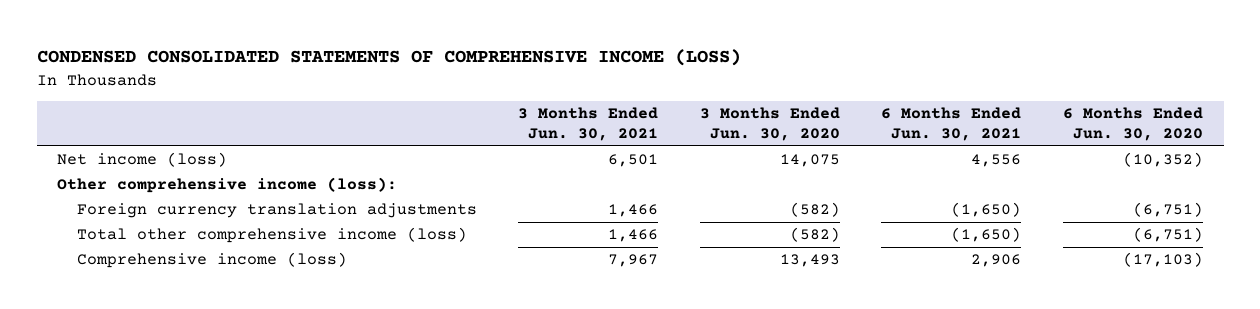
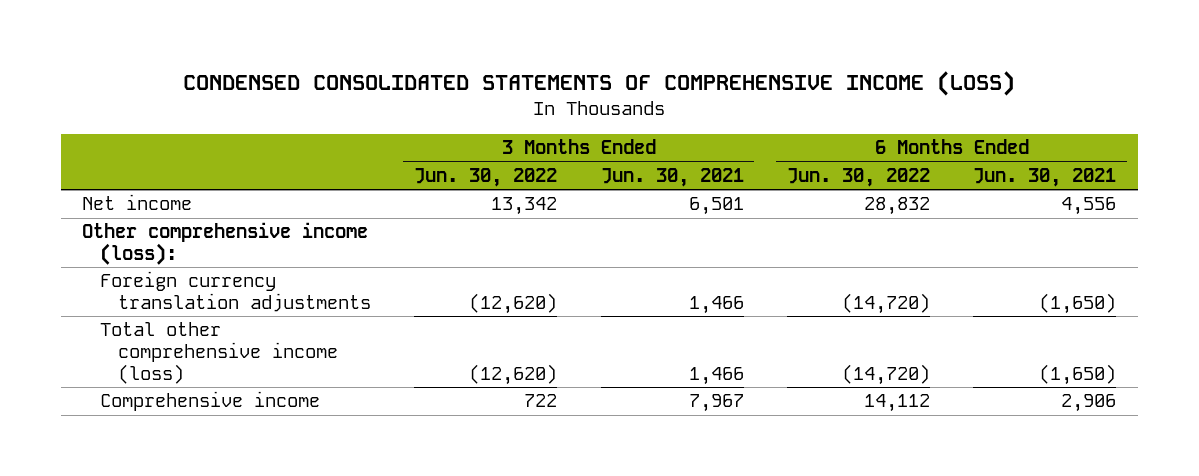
[699,107,840,141] 3 Months Ended Jun. 30, 2020 -> none
[1062,107,1203,141] 6 Months Ended Jun. 30, 2020 -> none
none -> [414,167,558,187] Jun. 30, 2022
none -> [786,167,930,187] Jun. 30, 2022
[57,152,228,168] Net income (loss) -> [82,194,193,211] Net income
[76,252,347,269] Comprehensive income (loss) -> [100,391,321,412] Comprehensive income

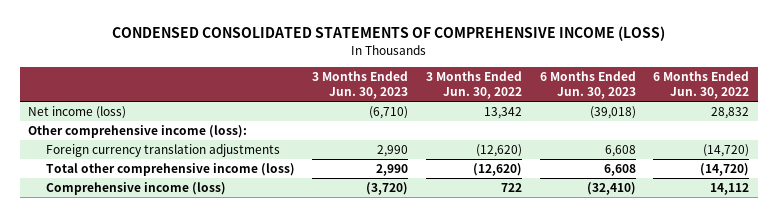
[600,167,744,187] Jun. 30, 2021 -> none
[973,167,1117,187] Jun. 30, 2021 -> none
none -> [312,70,409,99] 3 Months Ended Jun. 30, 2023
none -> [539,70,636,99] 6 Months Ended Jun. 30, 2023
[82,194,193,211] Net income -> [28,105,127,119] Net income (loss)
[100,391,321,412] Comprehensive income -> [45,181,226,195] Comprehensive income (loss)

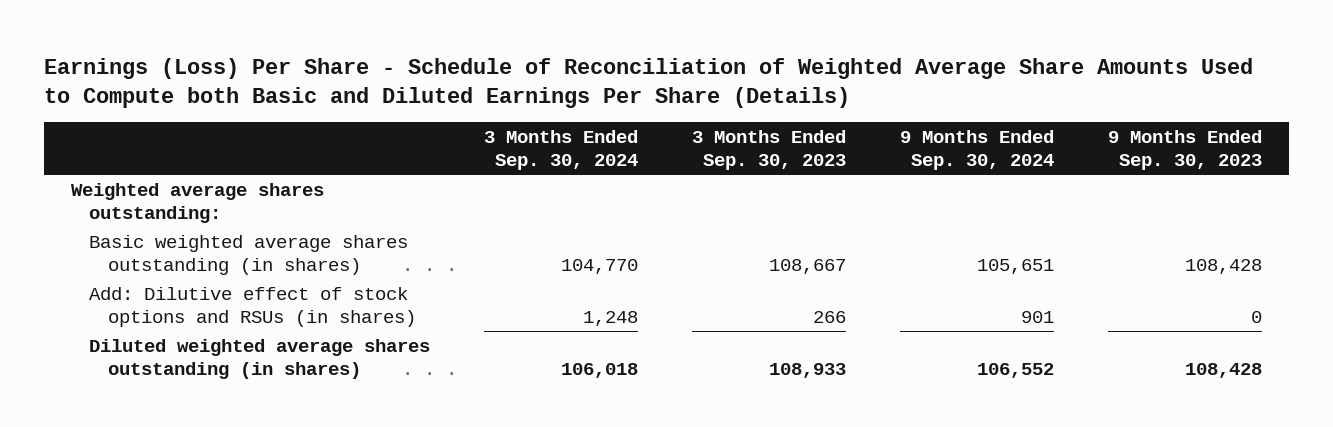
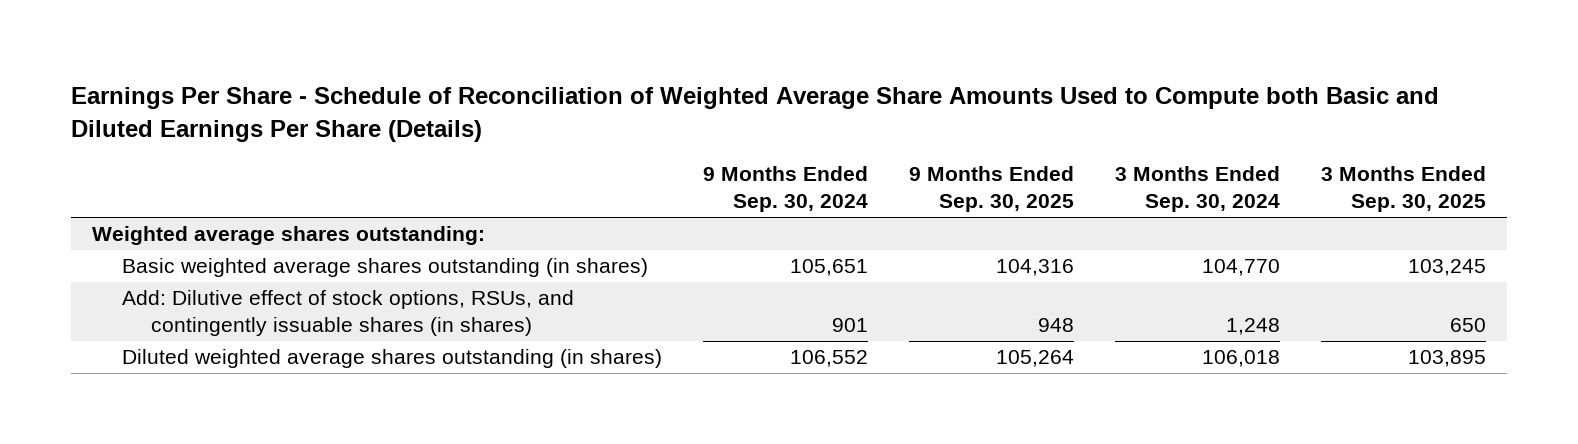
[44,57,1254,109] Earnings (Loss) Per Share - Schedule of Reconciliation of Weighted Average Share Amounts Used to Compute both Basic and Diluted Earnings Per Share (Details) -> [71,87,1440,142] Earnings Per Share - Schedule of Reconciliation of Weighted Average Share Amounts Used to Compute both Basic and Diluted Earnings Per Share (Details)
[692,129,847,170] 3 Months Ended Sep. 30, 2023 -> none
[1107,129,1262,170] 9 Months Ended Sep. 30, 2023 -> none
none -> [908,166,1074,213] 9 Months Ended Sep. 30, 2025
none -> [1321,166,1487,213] 3 Months Ended Sep. 30, 2025
[89,286,416,327] Add: Dilutive effect of stock options and RSUs (in shares) -> [121,290,574,337] Add: Dilutive effect of stock options, RSUs, and contingently issuable shares (in shares)

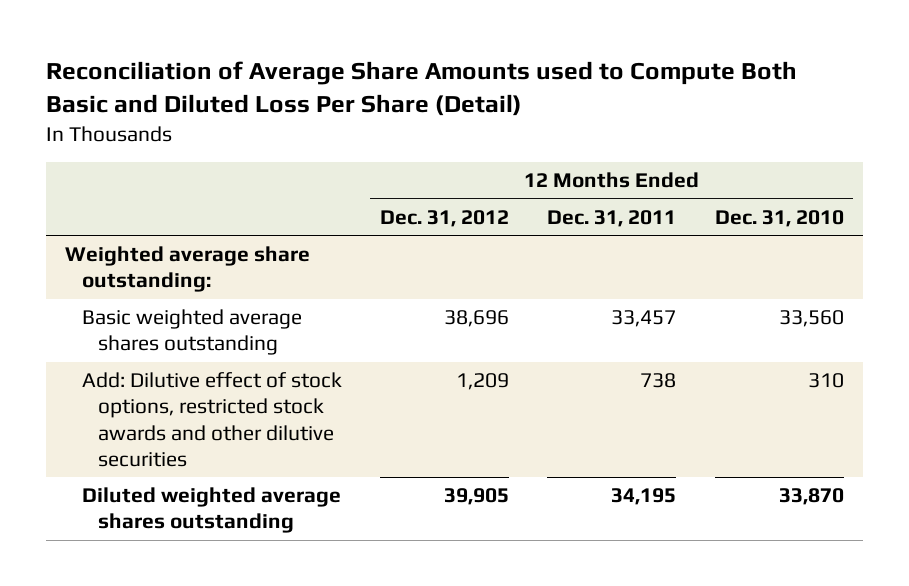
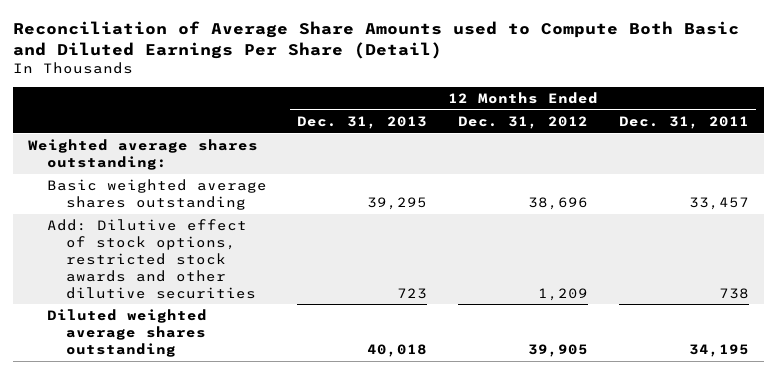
[46,61,798,116] Reconciliation of Average Share Amounts used to Compute Both Basic and Diluted Loss Per Share (Detail) -> [12,20,739,59] Reconciliation of Average Share Amounts used to Compute Both Basic and Diluted Earnings Per Share (Detail)
[714,209,844,227] Dec. 31, 2010 -> none
none -> [297,116,428,130] Dec. 31, 2013
[65,246,311,293] Weighted average share outstanding: -> [27,139,258,171] Weighted average shares outstanding:

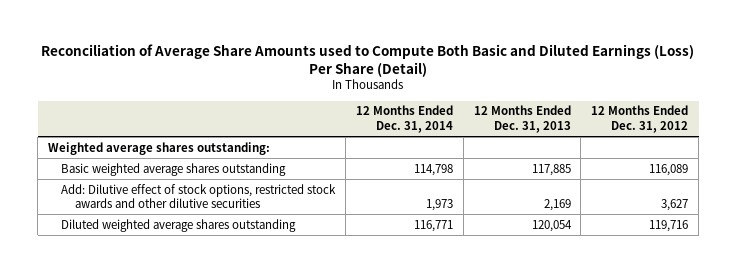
[12,20,739,59] Reconciliation of Average Share Amounts used to Compute Both Basic and Diluted Earnings Per Share (Detail) -> [41,43,695,77] Reconciliation of Average Share Amounts used to Compute Both Basic and Diluted Earnings (Loss) Per Share (Detail)
[618,116,749,130] Dec. 31, 2011 -> none
none -> [356,105,454,133] 12 Months Ended Dec. 31, 2014
[367,197,428,211] 39,295 -> [531,163,571,176] 117,885
[528,197,589,211] 38,696 -> [649,163,689,176] 116,089
[397,287,428,299] 723 -> [543,199,571,212] 2,169
[538,287,589,301] 1,209 -> [661,199,689,212] 3,627
[367,344,428,358] 40,018 -> [531,219,572,232] 120,054
[528,344,589,358] 39,905 -> [649,219,689,232] 119,716

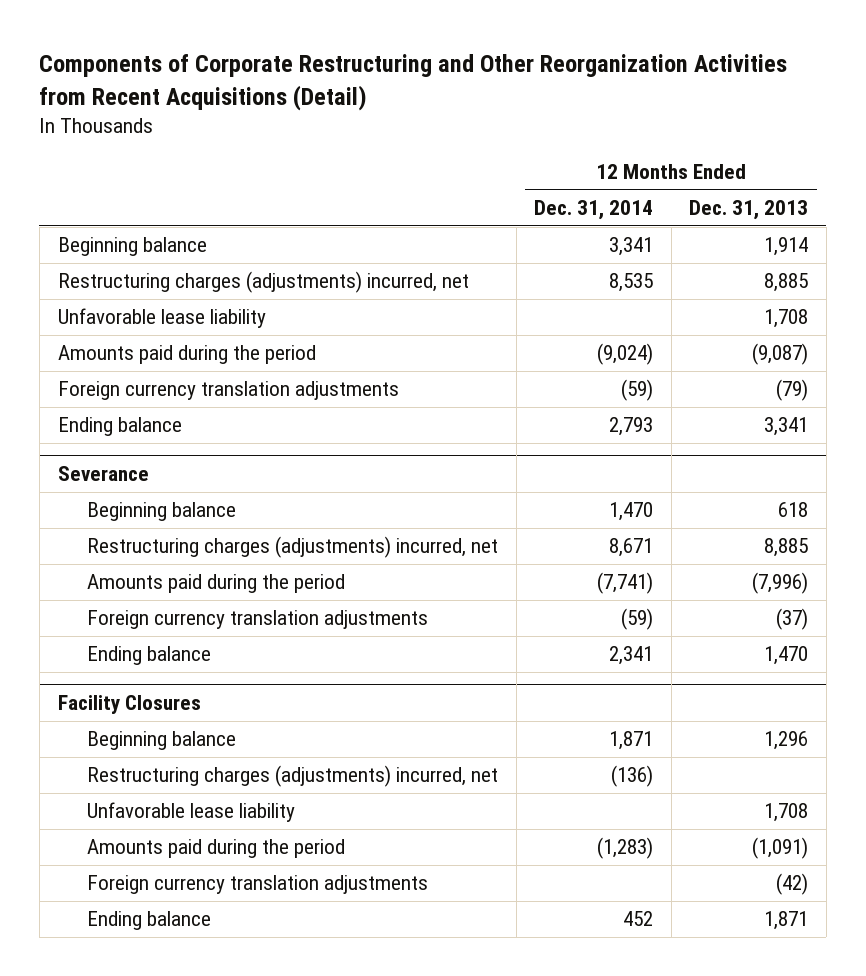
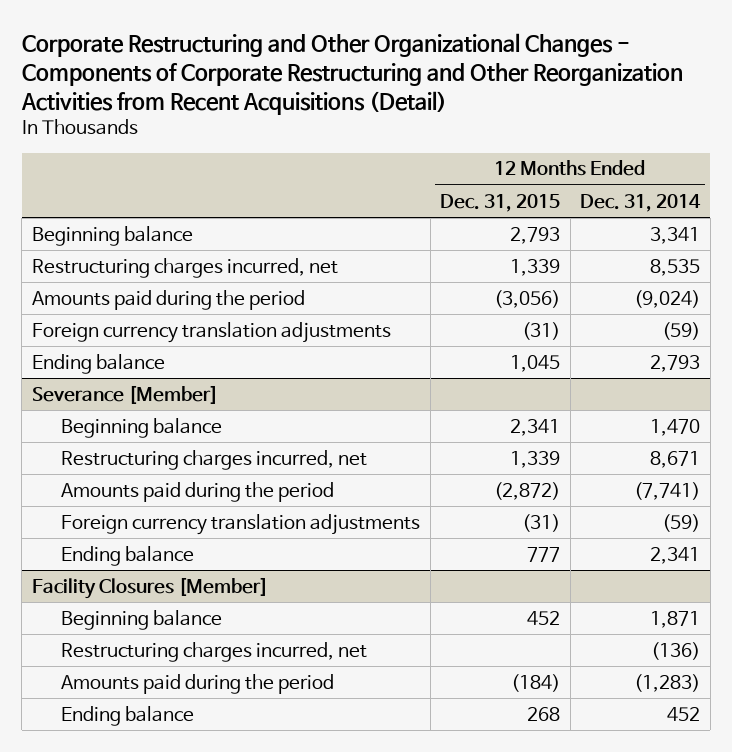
[39,54,788,111] Components of Corporate Restructuring and Other Reorganization Activities from Recent Acquisitions (Detail) -> [20,32,683,115] Corporate Restructuring and Other Organizational Changes - Components of Corporate Restructuring and Other Reorganization Activities from Recent Acquisitions (Detail)
[689,200,809,221] Dec. 31, 2013 -> none
none -> [440,193,561,212] Dec. 31, 2015
[57,308,266,329] Unfavorable lease liability -> none
[57,271,469,294] Restructuring charges (adjustments) incurred, net -> [31,257,338,278] Restructuring charges incurred, net
[57,466,149,482] Severance -> [31,384,218,404] Severance [Member]
[87,536,499,559] Restructuring charges (adjustments) incurred, net -> [61,449,368,470] Restructuring charges incurred, net
[57,695,201,715] Facility Closures -> [31,576,268,599] Facility Closures [Member]
[87,802,296,823] Unfavorable lease liability -> none
[87,765,499,788] Restructuring charges (adjustments) incurred, net -> [61,641,368,662] Restructuring charges incurred, net
[87,875,429,895] Foreign currency translation adjustments -> none

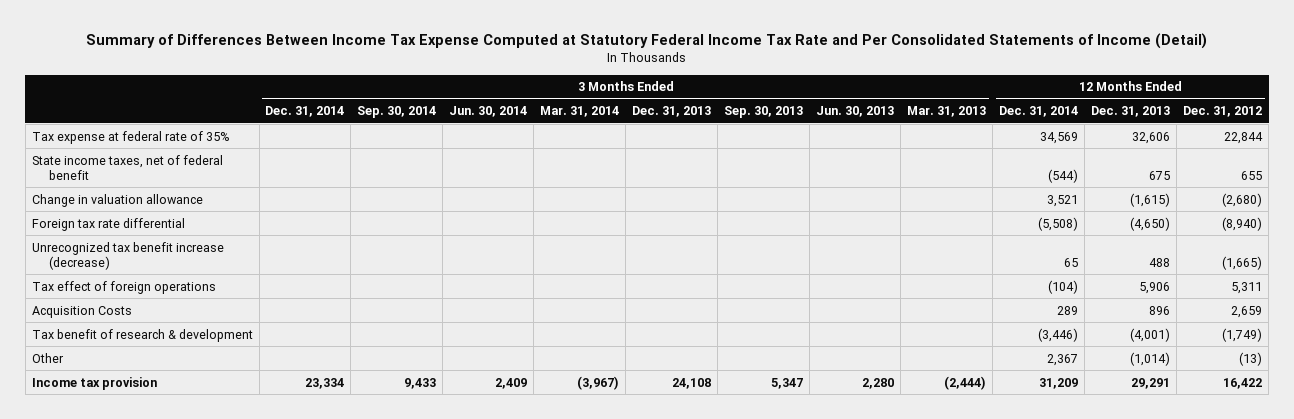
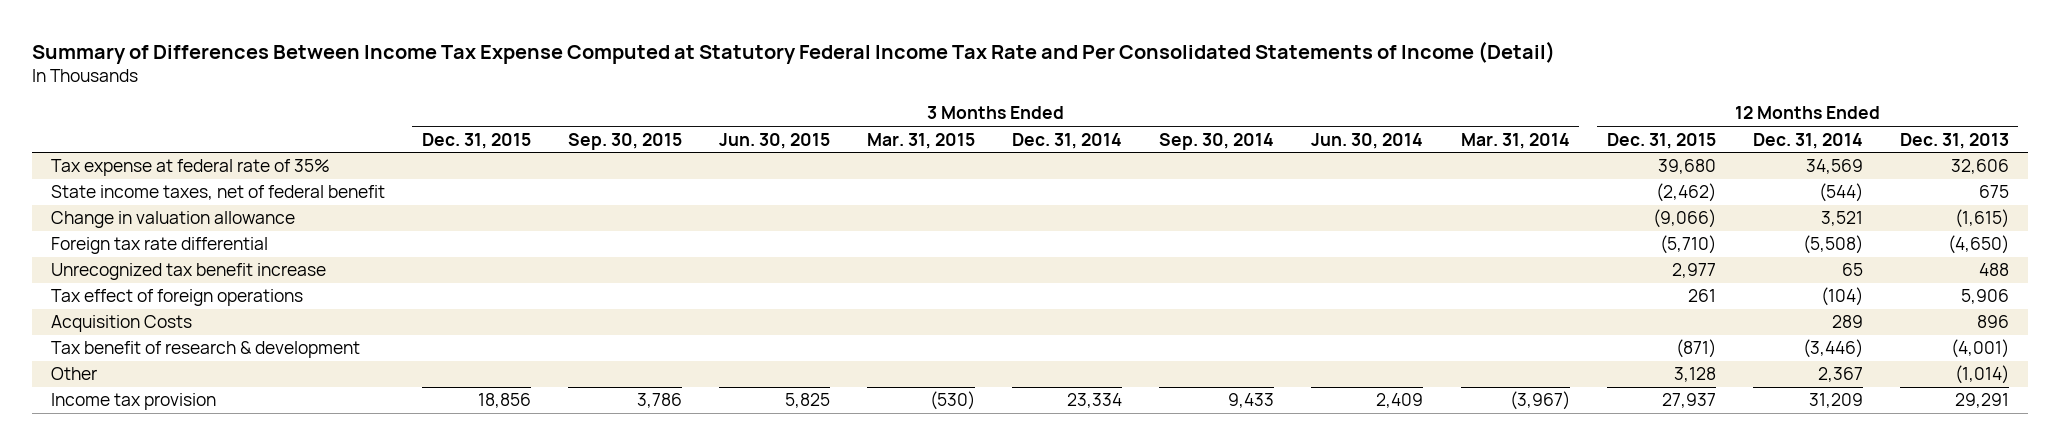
[632,106,712,118] Dec. 31, 2013 -> none
[724,106,804,119] Sep. 30, 2013 -> none
[816,106,895,118] Jun. 30, 2013 -> none
[907,106,987,118] Mar. 31, 2013 -> none
[1183,106,1263,118] Dec. 31, 2012 -> none
none -> [421,132,531,149] Dec. 31, 2015
none -> [567,132,682,150] Sep. 30, 2015
none -> [718,132,830,149] Jun. 30, 2015
none -> [867,132,976,149] Mar. 31, 2015
none -> [1606,132,1716,149] Dec. 31, 2015
[31,241,224,270] Unrecognized tax benefit increase (decrease) -> [50,263,326,281] Unrecognized tax benefit increase

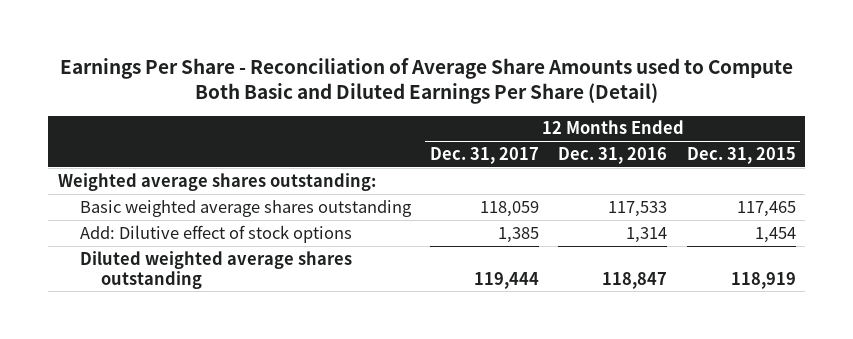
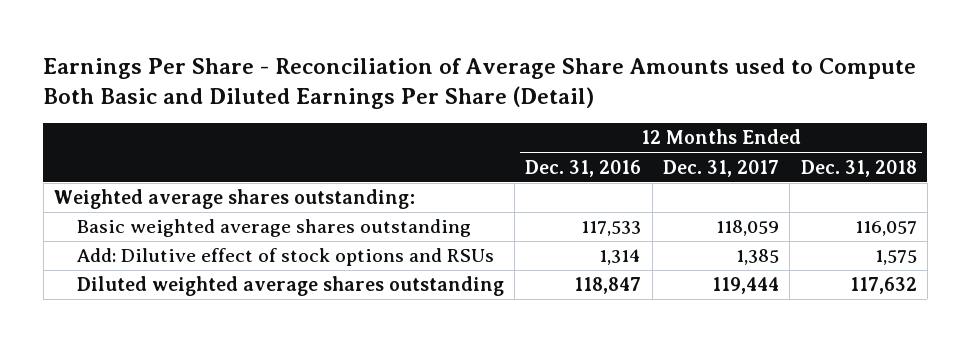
[686,146,796,164] Dec. 31, 2015 -> none
none -> [800,159,917,177] Dec. 31, 2018
[79,224,352,243] Add: Dilutive effect of stock options -> [76,248,494,267] Add: Dilutive effect of stock options and RSUs

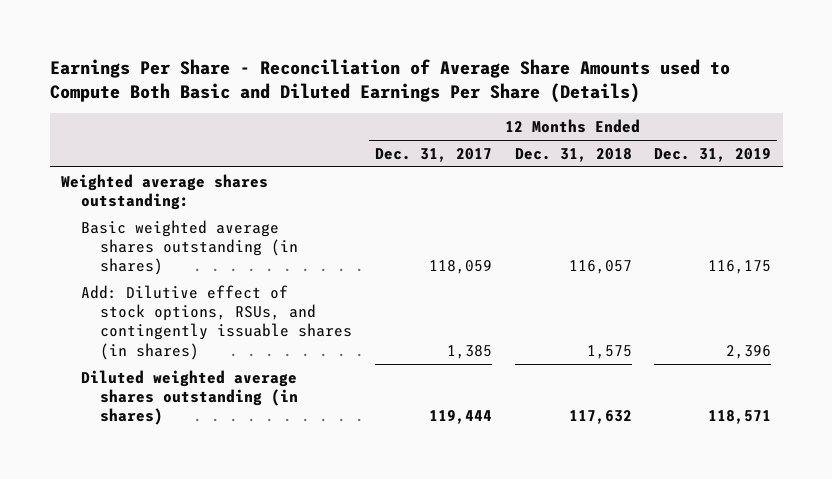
[43,57,917,109] Earnings Per Share - Reconciliation of Average Share Amounts used to Compute Both Basic and Diluted Earnings Per Share (Detail) -> [49,58,730,103] Earnings Per Share - Reconciliation of Average Share Amounts used to Compute Both Basic and Diluted Earnings Per Share (Details)
[525,159,642,177] Dec. 31, 2016 -> none
none -> [654,147,772,162] Dec. 31, 2019
[76,219,471,238] Basic weighted average shares outstanding -> [80,219,299,276] Basic weighted average shares outstanding (in shares)
[76,248,494,267] Add: Dilutive effect of stock options and RSUs -> [80,284,353,360] Add: Dilutive effect of stock options, RSUs, and contingently issuable shares (in shares)
[76,276,504,297] Diluted weighted average shares outstanding -> [80,369,299,426] Diluted weighted average shares outstanding (in shares)

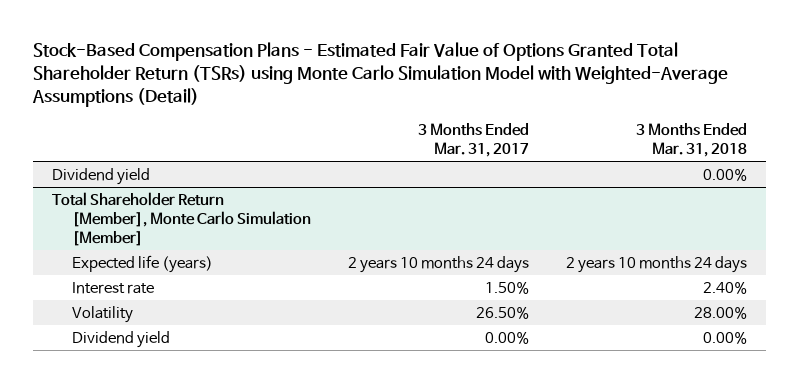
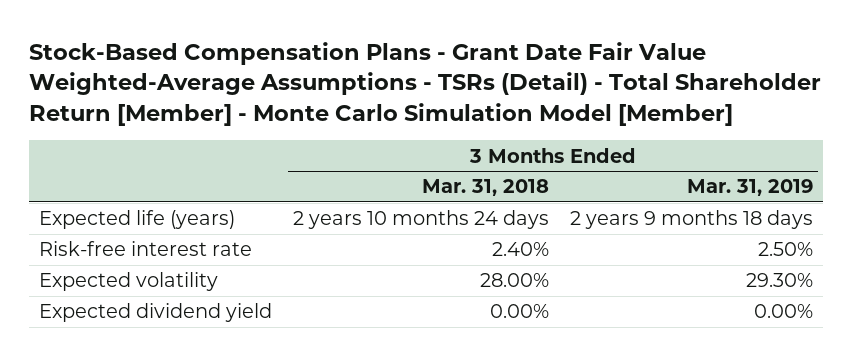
[32,42,729,108] Stock-Based Compensation Plans - Estimated Fair Value of Options Granted Total Shareholder Return (TSRs) using Monte Carlo Simulation Model with Weighted-Average Assumptions (Detail) -> [28,41,821,126] Stock-Based Compensation Plans - Grant Date Fair Value Weighted-Average Assumptions - TSRs (Detail) - Total Shareholder Return [Member] - Monte Carlo Simulation Model [Member]
[418,122,530,158] 3 Months Ended Mar. 31, 2017 -> none
none -> [686,179,813,197] Mar. 31, 2019
[51,167,150,185] Dividend yield -> none
[51,191,312,247] Total Shareholder Return [Member], Monte Carlo Simulation [Member] -> none
[72,281,155,294] Interest rate -> [39,241,253,257] Risk-free interest rate
[72,305,134,323] Volatility -> [39,272,219,292] Expected volatility
[72,330,171,348] Dividend yield -> [39,303,273,323] Expected dividend yield

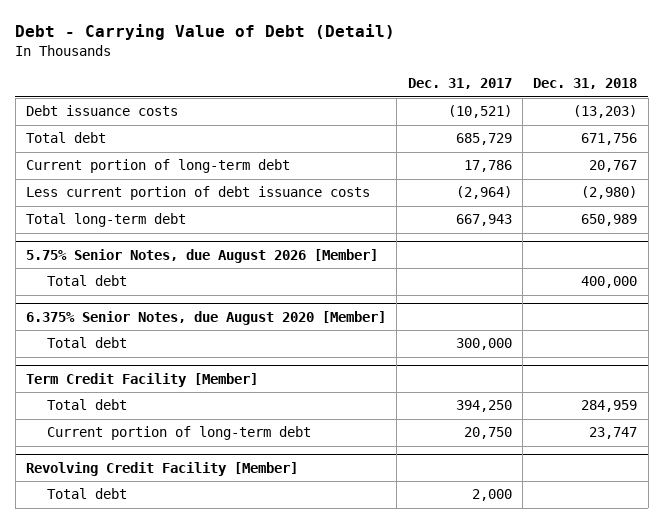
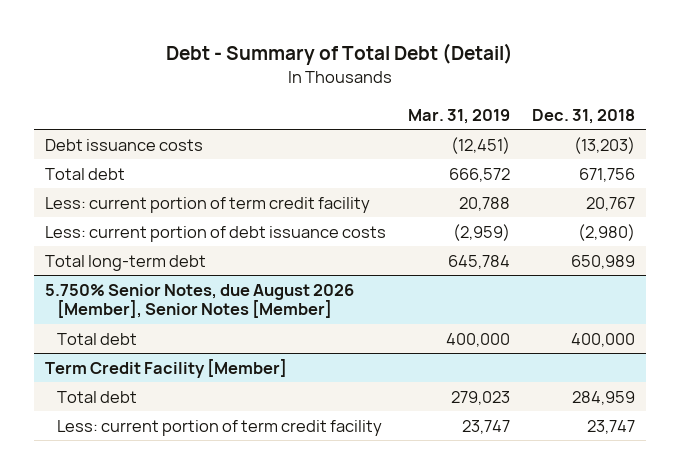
[15,24,396,41] Debt - Carrying Value of Debt (Detail) -> [166,43,514,66] Debt - Summary of Total Debt (Detail)
[407,78,512,90] Dec. 31, 2017 -> none
none -> [408,108,511,124] Mar. 31, 2019
[26,159,291,174] Current portion of long-term debt -> [45,196,371,213] Less: current portion of term credit facility
[26,186,371,201] Less current portion of debt issuance costs -> [45,225,387,242] Less: current portion of debt issuance costs
[26,248,379,263] 5.75% Senior Notes, due August 2026 [Member] -> [45,283,355,319] 5.750% Senior Notes, due August 2026 [Member], Senior Notes [Member]
[26,310,387,325] 6.375% Senior Notes, due August 2020 [Member] -> none
[46,337,127,349] Total debt -> none
[26,461,299,476] Revolving Credit Facility [Member] -> none
[46,488,127,500] Total debt -> none
[46,426,311,441] Current portion of long-term debt -> [57,419,383,436] Less: current portion of term credit facility

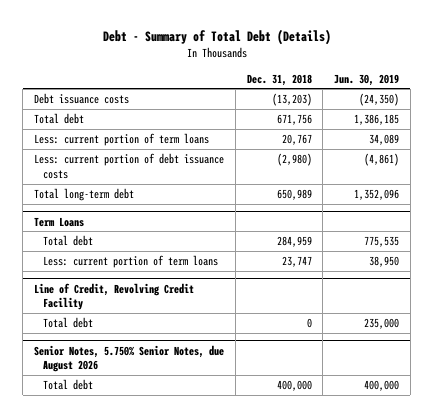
[166,43,514,66] Debt - Summary of Total Debt (Detail) -> [102,29,331,46] Debt - Summary of Total Debt (Details)
[408,108,511,124] Mar. 31, 2019 -> none
none -> [334,73,400,86] Jun. 30, 2019
[45,196,371,213] Less: current portion of term credit facility -> [34,133,210,147] Less: current portion of term loans
[45,283,355,319] 5.750% Senior Notes, due August 2026 [Member], Senior Notes [Member] -> none
[57,332,138,345] Total debt -> none
[45,358,288,378] Term Credit Facility [Member] -> none
none -> [34,216,85,227] Term Loans
[57,419,383,436] Less: current portion of term credit facility -> [43,255,219,269] Less: current portion of term loans
none -> [34,282,195,311] Line of Credit, Revolving Credit Facility
none -> [43,317,94,329] Total debt
none -> [34,344,225,373] Senior Notes, 5.750% Senior Notes, due August 2026
none -> [43,379,94,391] Total debt

